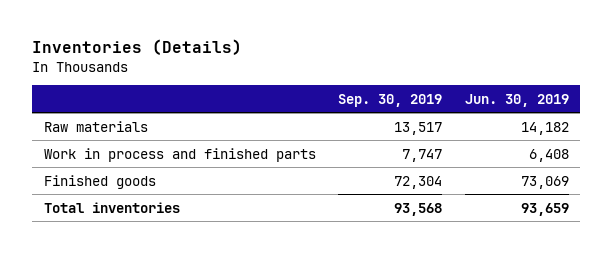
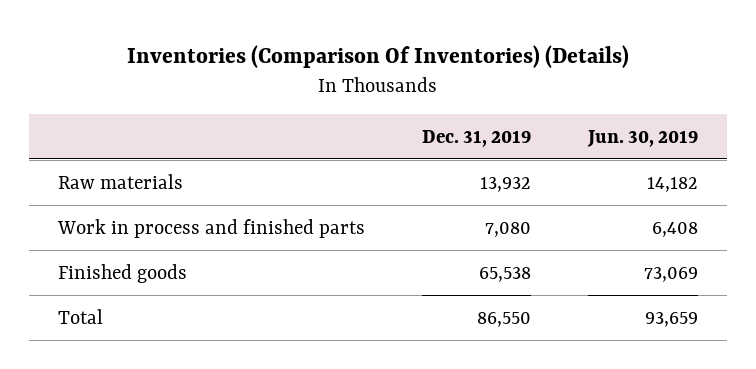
[32,39,243,56] Inventories (Details) -> [127,45,630,69] Inventories (Comparison Of Inventories) (Details)
[338,93,443,107] Sep. 30, 2019 -> none
none -> [422,129,532,147] Dec. 31, 2019
[43,201,180,213] Total inventories -> [58,308,104,324] Total

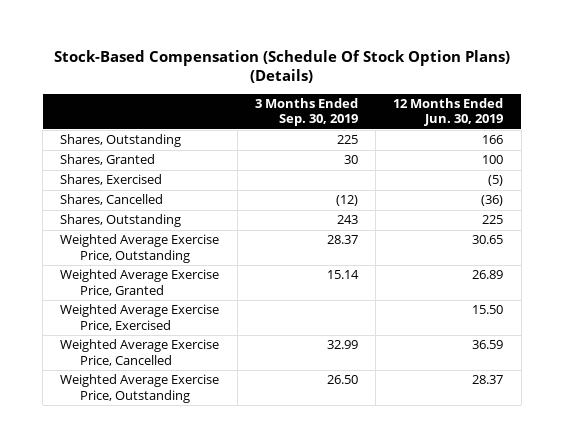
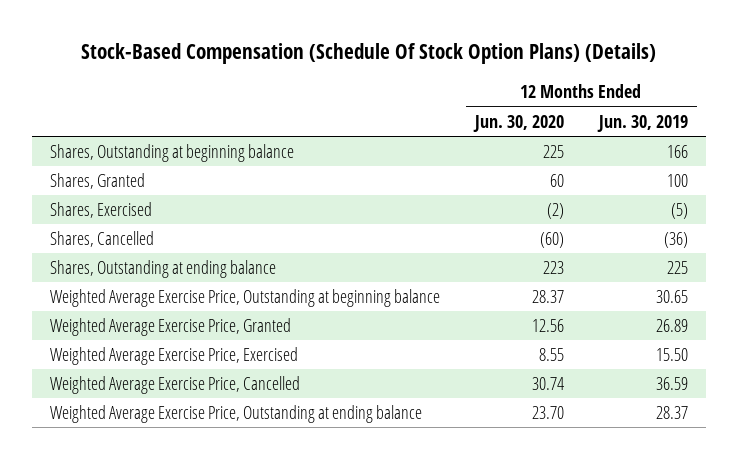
[254,98,358,127] 3 Months Ended Sep. 30, 2019 -> none
none -> [472,114,564,132] Jun. 30, 2020
[60,134,182,148] Shares, Outstanding -> [49,144,294,163] Shares, Outstanding at beginning balance
[60,214,182,228] Shares, Outstanding -> [49,260,276,279] Shares, Outstanding at ending balance
[60,234,220,263] Weighted Average Exercise Price, Outstanding -> [49,289,440,308] Weighted Average Exercise Price, Outstanding at beginning balance
[60,374,220,403] Weighted Average Exercise Price, Outstanding -> [49,405,422,424] Weighted Average Exercise Price, Outstanding at ending balance

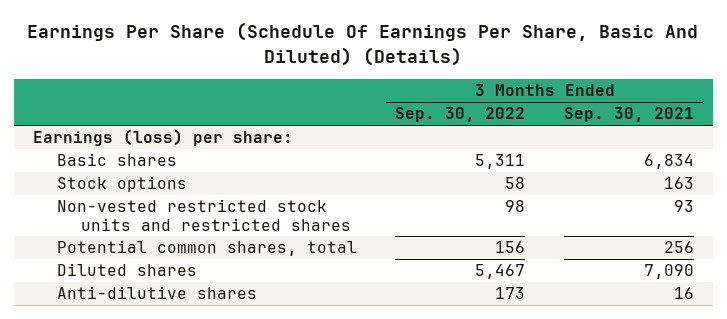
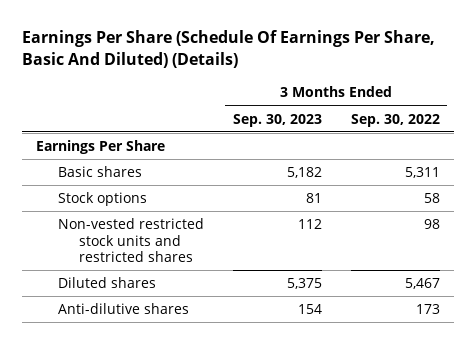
[563,107,694,123] Sep. 30, 2021 -> none
none -> [232,113,322,127] Sep. 30, 2023
[33,129,294,147] Earnings (loss) per share: -> [36,140,166,155] Earnings Per Share
[57,240,358,257] Potential common shares, total -> none

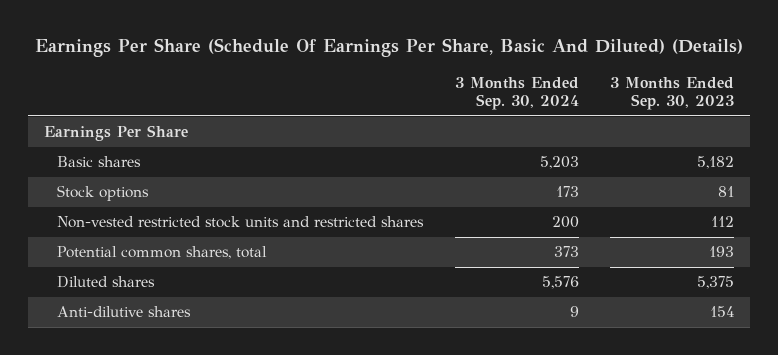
[350,113,440,127] Sep. 30, 2022 -> none
none -> [454,76,579,111] 3 Months Ended Sep. 30, 2024
none -> [57,246,268,260] Potential common shares, total

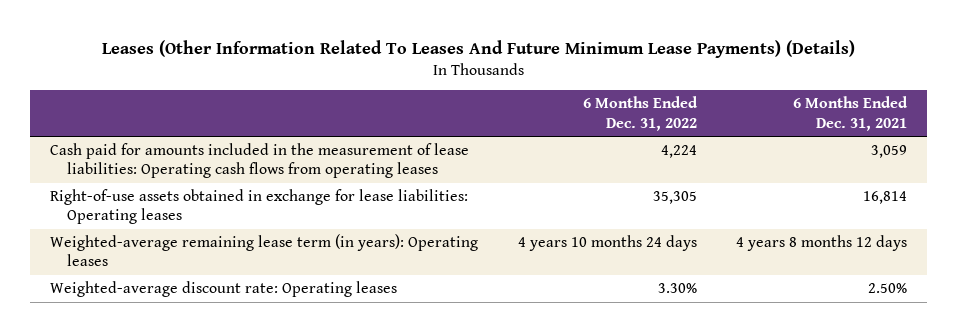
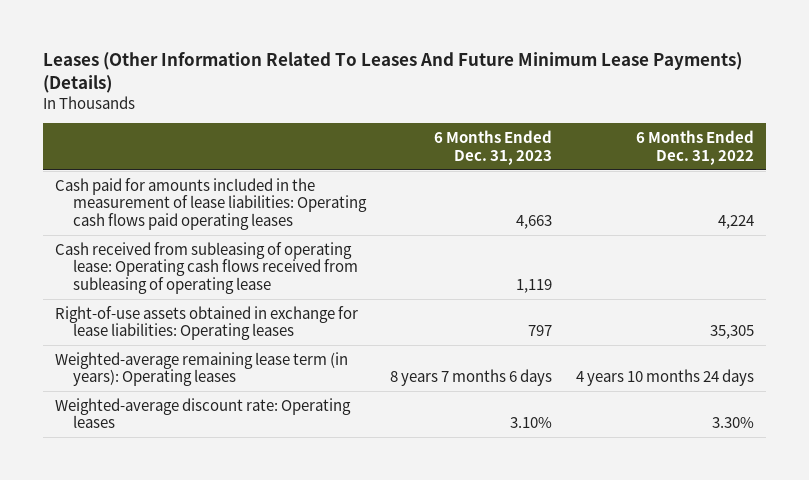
[793,96,909,131] 6 Months Ended Dec. 31, 2021 -> none
none -> [433,130,552,165] 6 Months Ended Dec. 31, 2023
[49,143,469,179] Cash paid for amounts included in the measurement of lease liabilities: Operating cash flows from operating leases -> [54,177,367,230] Cash paid for amounts included in the measurement of lease liabilities: Operating cash flows paid operating leases
none -> [54,241,358,294] Cash received from subleasing of operating lease: Operating cash flows received from subleasing of operating lease

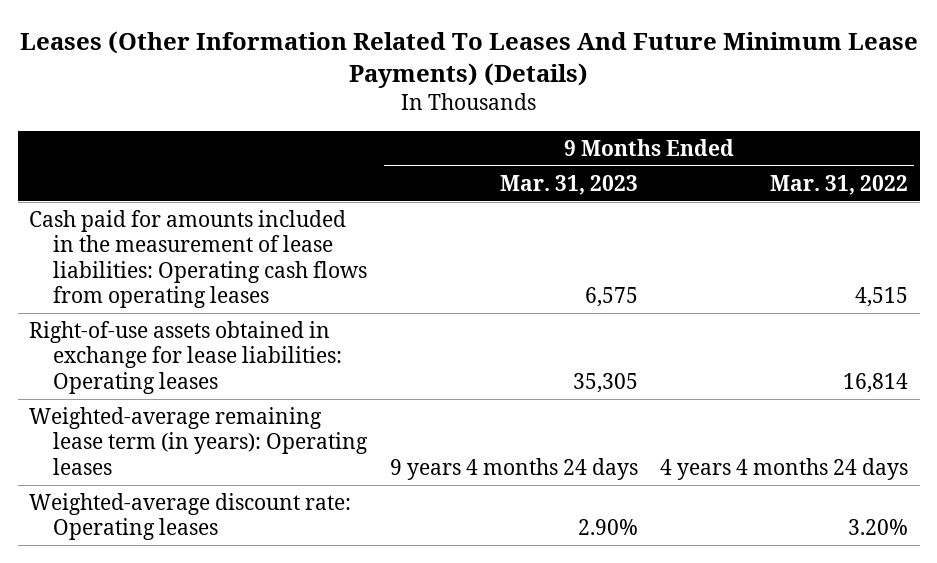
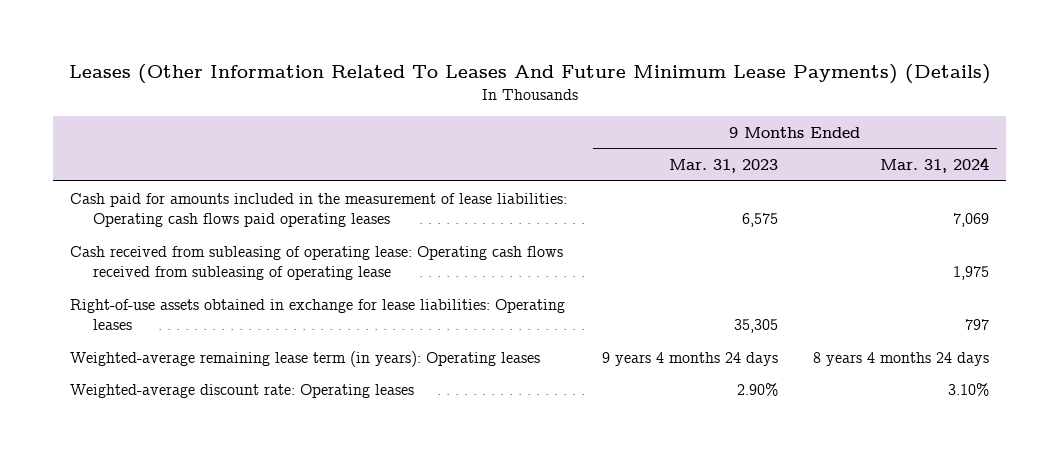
[770,174,909,195] Mar. 31, 2022 -> none
none -> [879,156,989,173] Mar. 31, 2024
[28,209,368,309] Cash paid for amounts included in the measurement of lease liabilities: Operating cash flows from operating leases -> [70,192,568,228] Cash paid for amounts included in the measurement of lease liabilities: Operating cash flows paid operating leases
none -> [70,245,564,281] Cash received from subleasing of operating lease: Operating cash flows received from subleasing of operating lease

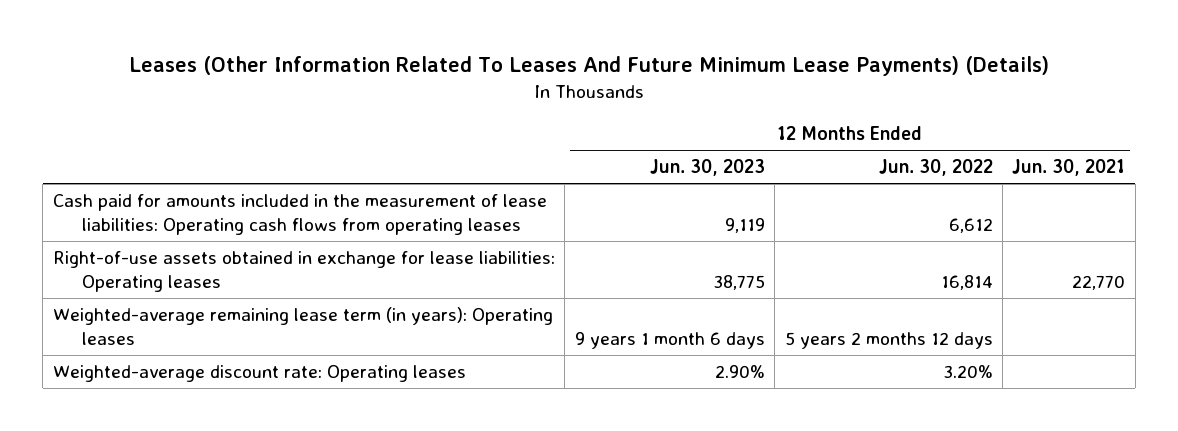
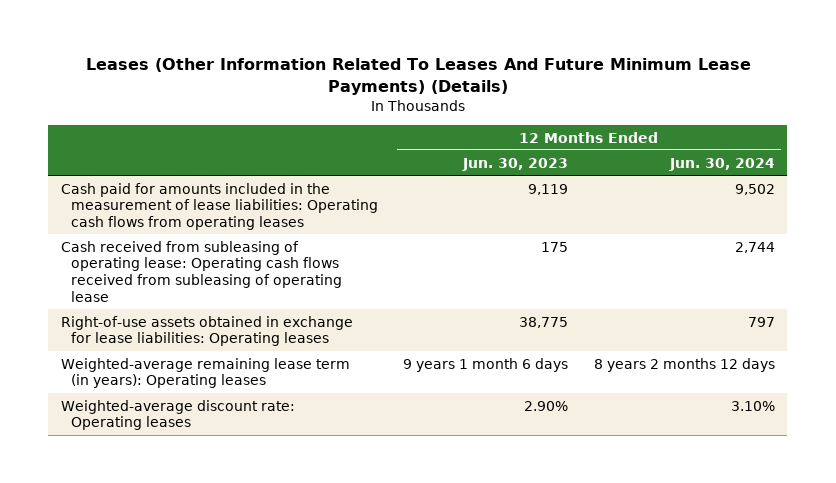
[878,159,993,177] Jun. 30, 2022 -> none
[1012,159,1126,177] Jun. 30, 2021 -> none
none -> [668,157,775,171] Jun. 30, 2024
none -> [61,240,342,302] Cash received from subleasing of operating lease: Operating cash flows received from subleasing of operating lease

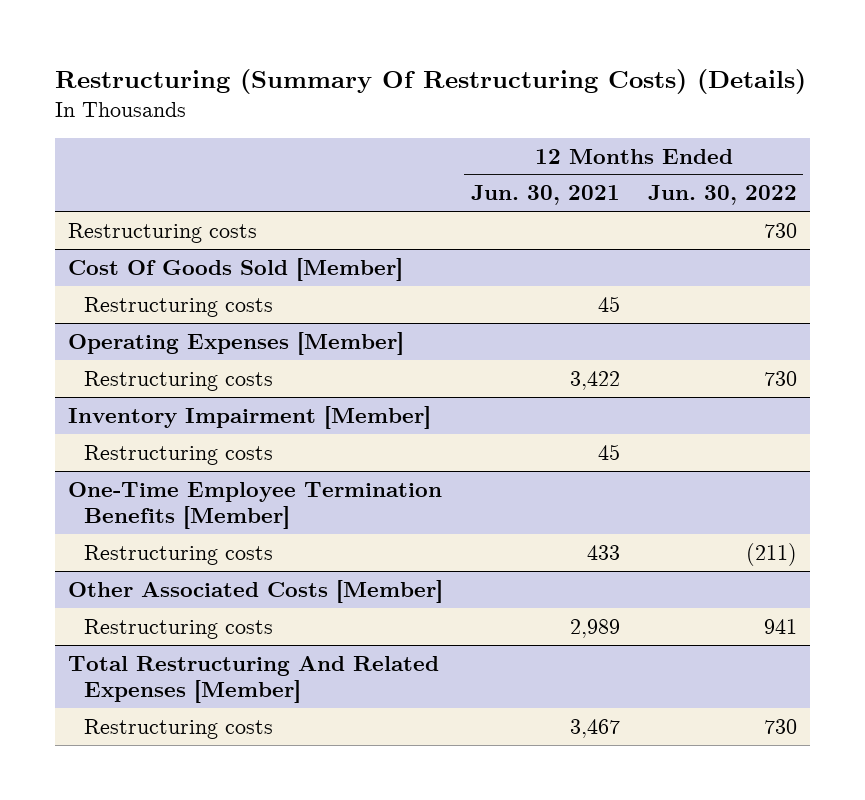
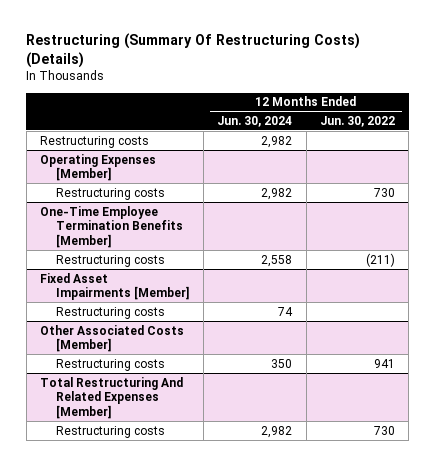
[471,185,621,206] Jun. 30, 2021 -> none
none -> [217,115,293,127] Jun. 30, 2024
[68,222,258,243] Restructuring costs -> none
[68,257,404,281] Cost Of Goods Sold [Member] -> none
[68,405,432,429] Inventory Impairment [Member] -> none
[84,444,274,465] Restructuring costs -> none
none -> [40,272,190,301] Fixed Asset Impairments [Member]
none -> [55,306,165,319] Restructuring costs

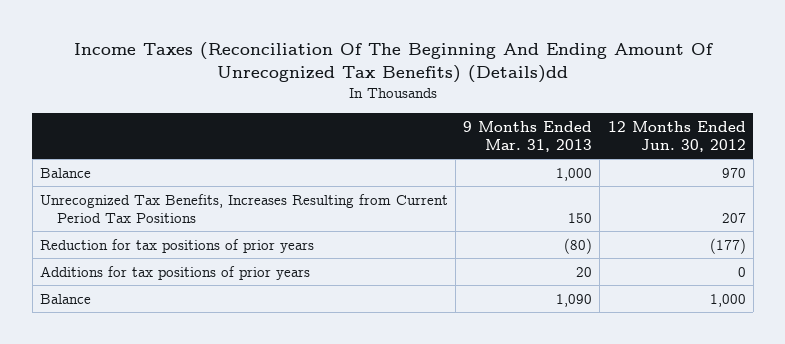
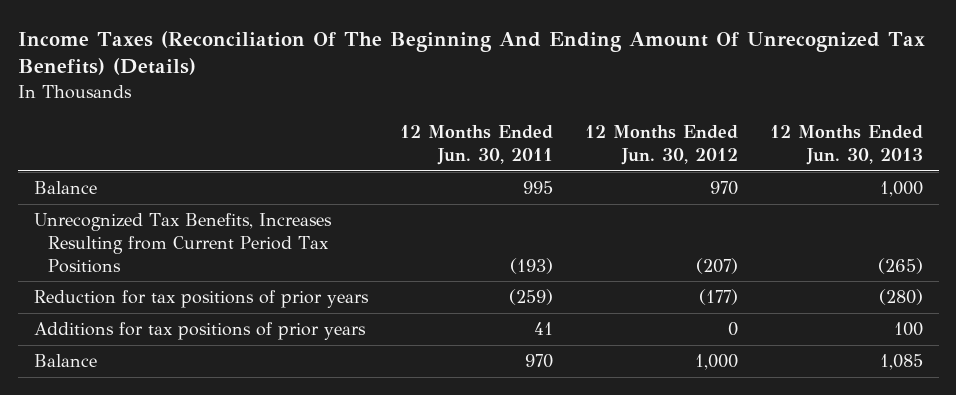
[73,42,713,84] Income Taxes (Reconciliation Of The Beginning And Ending Amount Of Unrecognized Tax Benefits) (Details)dd -> [17,30,925,76] Income Taxes (Reconciliation Of The Beginning And Ending Amount Of Unrecognized Tax Benefits) (Details)
[463,120,593,152] 9 Months Ended Mar. 31, 2013 -> none
none -> [399,125,553,165] 12 Months Ended Jun. 30, 2011
none -> [769,125,923,165] 12 Months Ended Jun. 30, 2013
[721,212,746,223] 207 -> [695,257,738,274] (207)

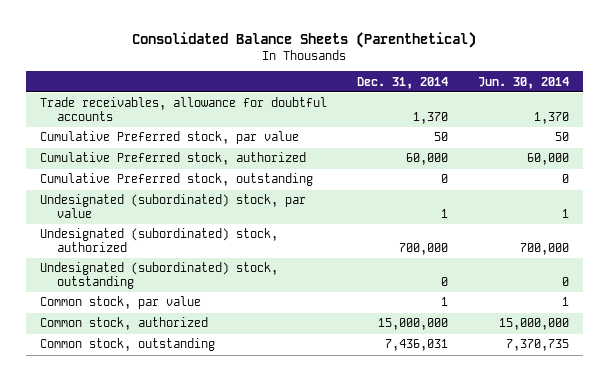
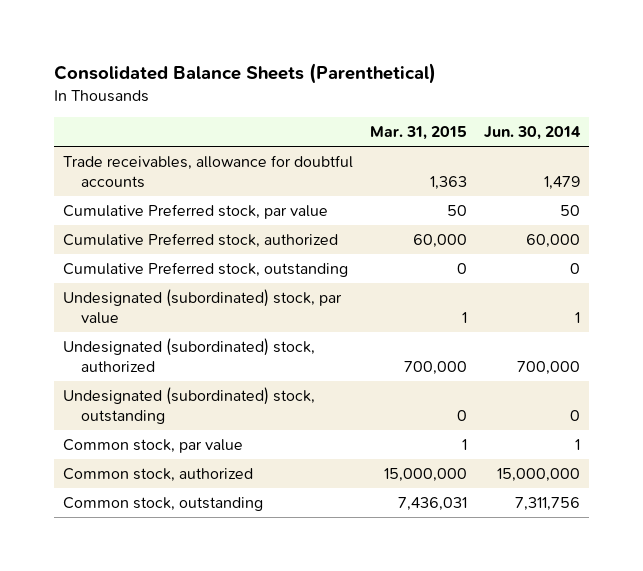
[356,76,448,89] Dec. 31, 2014 -> none
none -> [369,126,467,141] Mar. 31, 2015
[533,112,569,125] 1,370 -> [544,175,581,190] 1,479
[505,339,569,352] 7,370,735 -> [515,496,581,511] 7,311,756

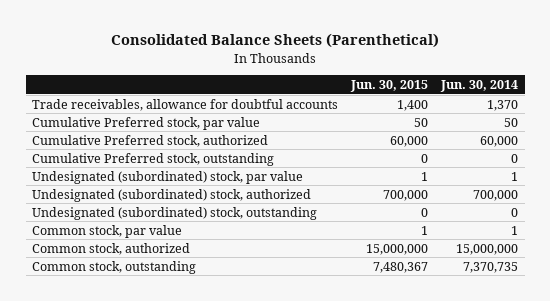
[369,126,467,141] Mar. 31, 2015 -> none
none -> [350,80,429,93] Jun. 30, 2015
[544,175,581,190] 1,479 -> [487,99,519,111] 1,370
[515,496,581,511] 7,311,756 -> [463,261,519,273] 7,370,735

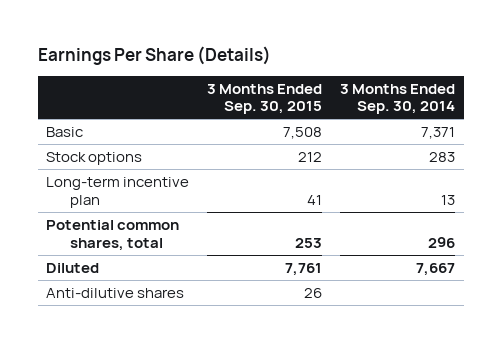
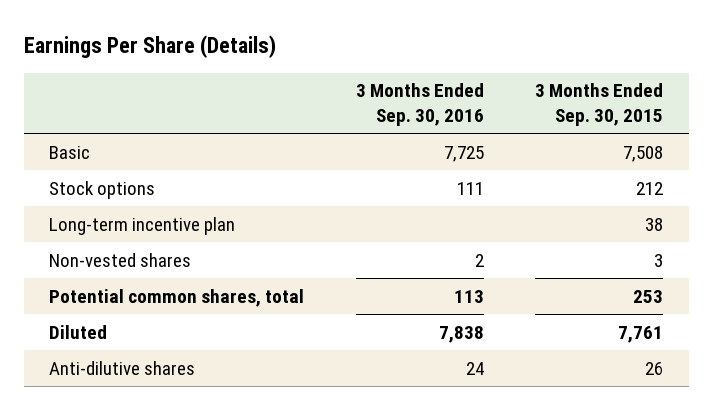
[339,83,455,115] 3 Months Ended Sep. 30, 2014 -> none
none -> [355,83,484,127] 3 Months Ended Sep. 30, 2016
[307,194,323,205] 41 -> [645,217,664,231] 38
none -> [49,252,192,267] Non-vested shares

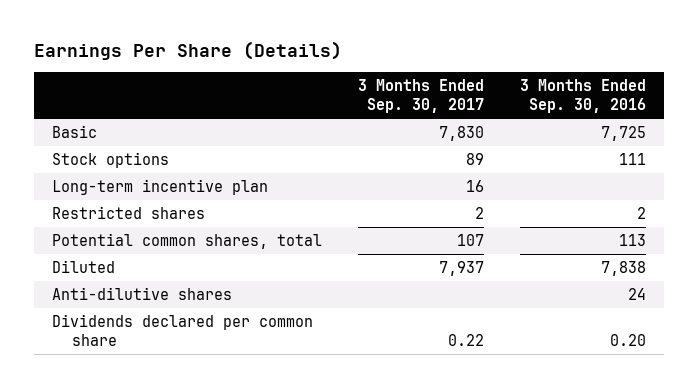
[535,83,664,127] 3 Months Ended Sep. 30, 2015 -> none
none -> [357,79,484,114] 3 Months Ended Sep. 30, 2017
[49,252,192,267] Non-vested shares -> none
none -> [51,206,205,220] Restricted shares
none -> [51,314,313,346] Dividends declared per common share

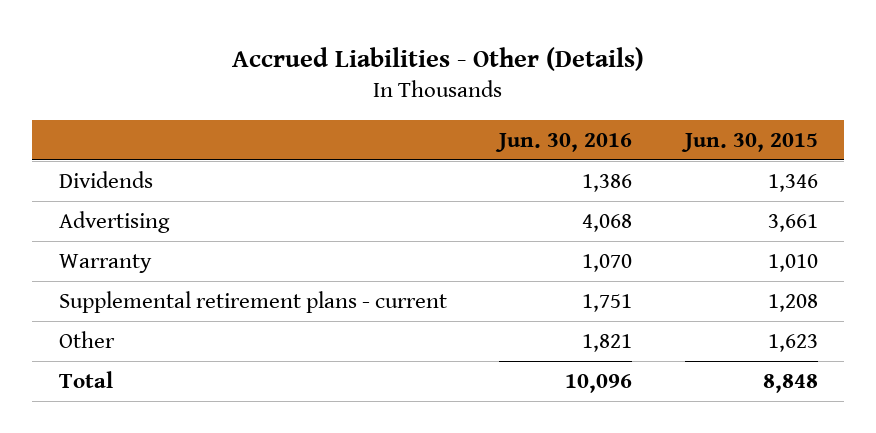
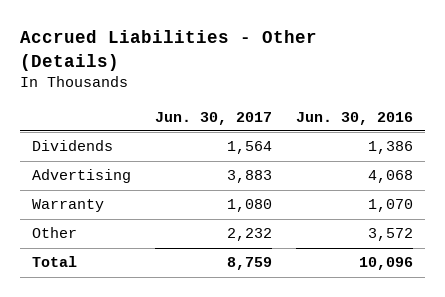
[680,132,818,152] Jun. 30, 2015 -> none
none -> [154,111,272,125] Jun. 30, 2017
[58,290,447,313] Supplemental retirement plans - current -> none
[582,333,633,352] 1,821 -> [367,228,413,242] 3,572

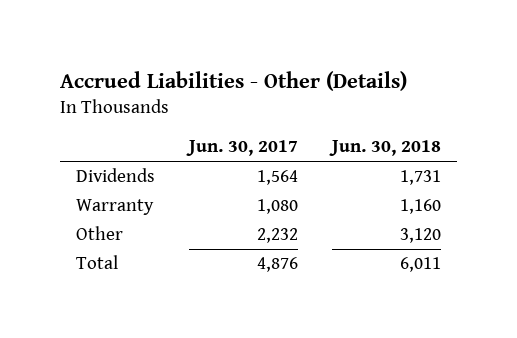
[295,111,413,125] Jun. 30, 2016 -> none
none -> [328,140,441,157] Jun. 30, 2018
[31,169,131,184] Advertising -> none
[226,257,272,271] 8,759 -> [256,257,298,273] 4,876

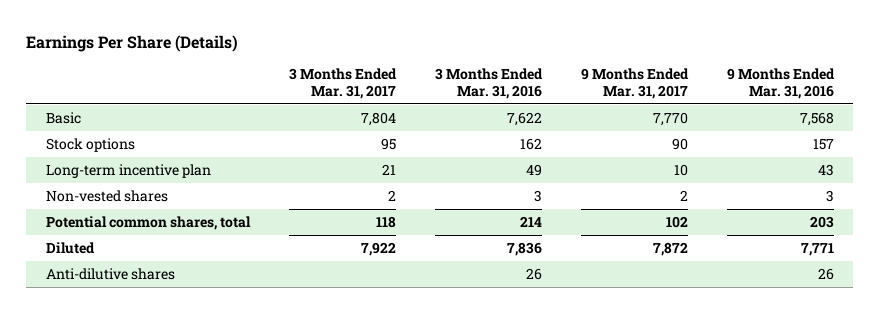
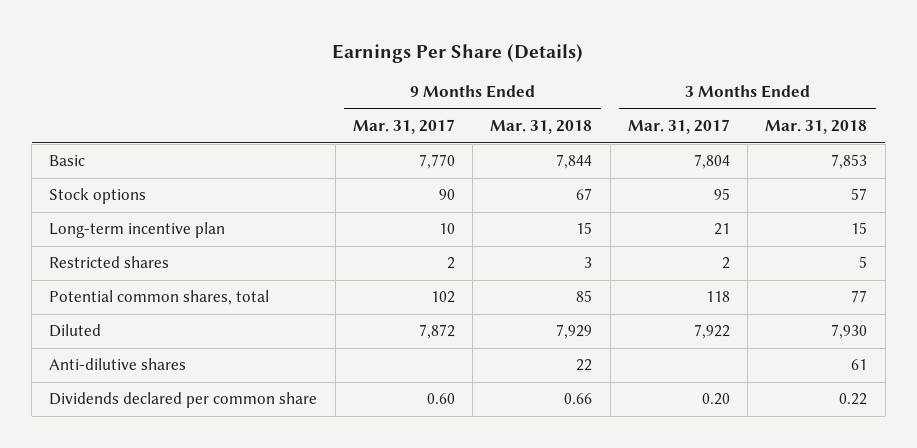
[434,68,543,99] 3 Months Ended Mar. 31, 2016 -> none
[726,68,835,99] 9 Months Ended Mar. 31, 2016 -> none
none -> [490,120,593,135] Mar. 31, 2018
none -> [765,120,868,135] Mar. 31, 2018
[45,190,168,203] Non-vested shares -> none
none -> [49,256,170,269] Restricted shares
none -> [49,392,318,409] Dividends declared per common share

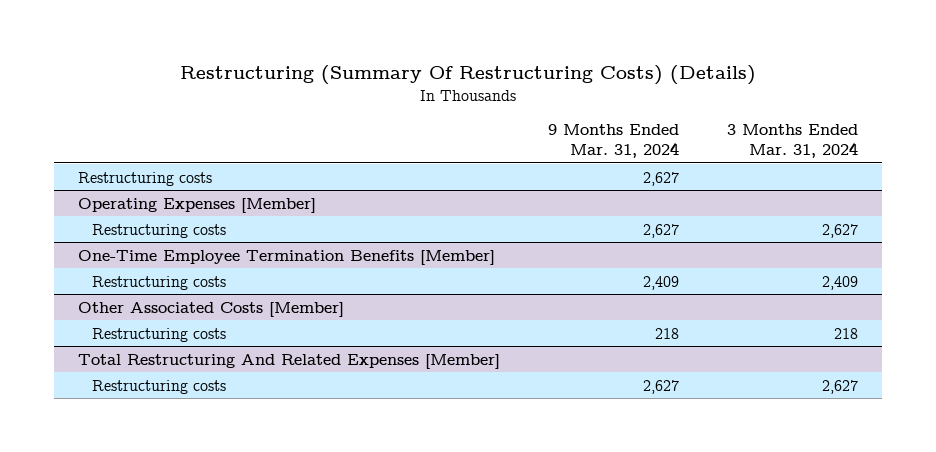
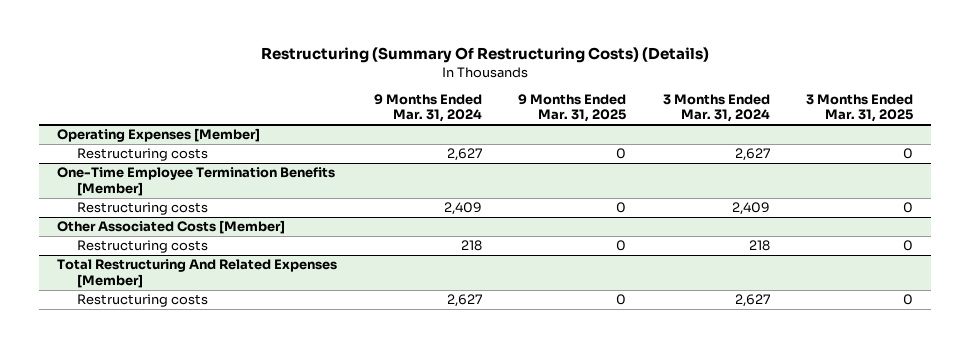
none -> [518,93,627,123] 9 Months Ended Mar. 31, 2025
none -> [805,93,913,123] 3 Months Ended Mar. 31, 2025
[77,171,212,186] Restructuring costs -> none

